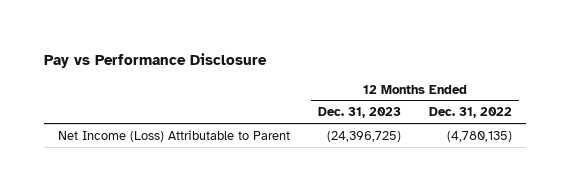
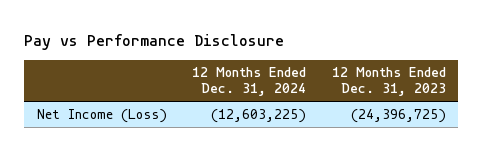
[429,107,513,119] Dec. 31, 2022 -> none
none -> [192,67,307,97] 12 Months Ended Dec. 31, 2024
[58,129,291,142] Net Income (Loss) Attributable to Parent -> [36,109,167,124] Net Income (Loss)

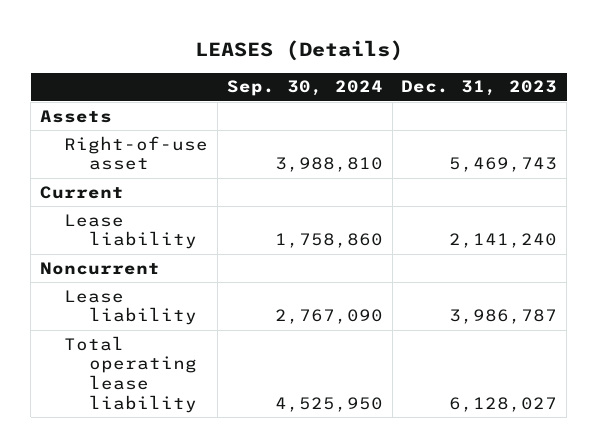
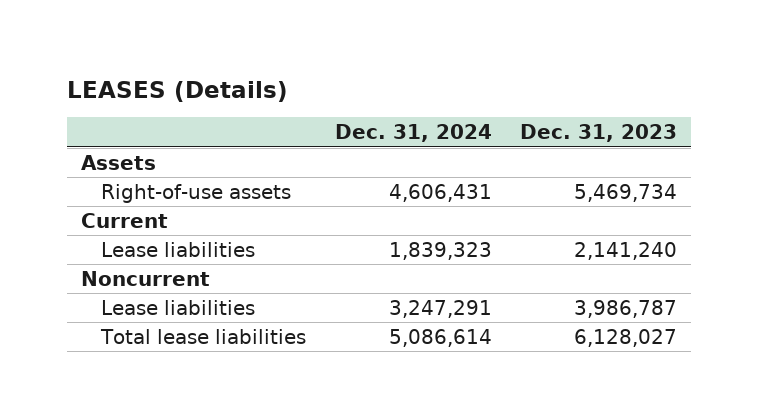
[226,80,383,97] Sep. 30, 2024 -> none
none -> [334,124,492,143] Dec. 31, 2024
[64,135,209,171] Right-of-use asset -> [101,183,292,203] Right-of-use assets
[449,157,558,173] 5,469,743 -> [573,183,677,202] 5,469,734
[64,213,197,250] Lease liability -> [101,241,256,257] Lease liabilities
[64,289,197,326] Lease liability -> [101,299,256,315] Lease liabilities
[64,335,197,413] Total operating lease liability -> [100,328,307,344] Total lease liabilities

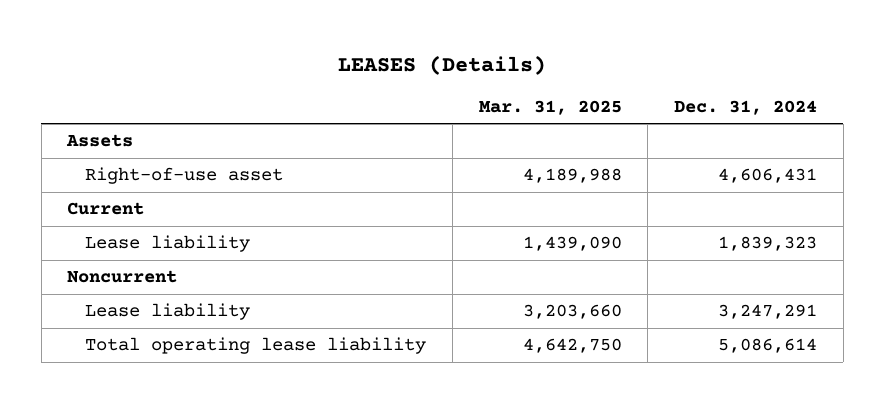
[519,124,677,143] Dec. 31, 2023 -> none
none -> [478,100,622,116] Mar. 31, 2025
[101,183,292,203] Right-of-use assets -> [85,167,284,185] Right-of-use asset
[101,241,256,257] Lease liabilities -> [85,235,251,253] Lease liability
[101,299,256,315] Lease liabilities -> [85,303,251,321] Lease liability
[100,328,307,344] Total lease liabilities -> [85,337,427,355] Total operating lease liability

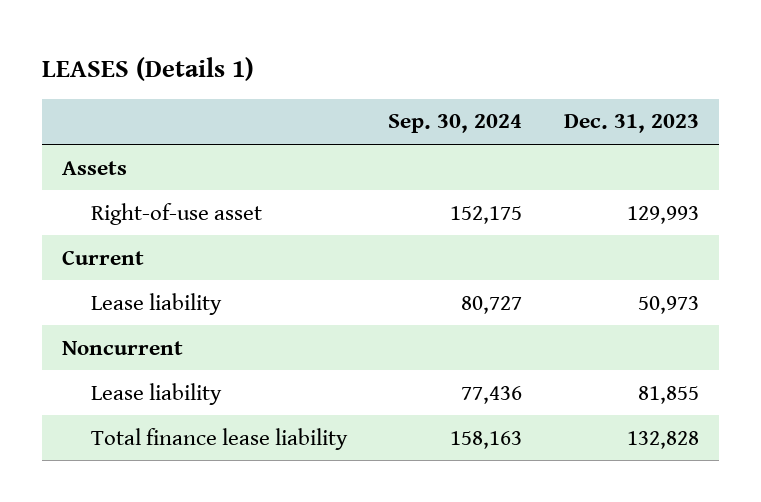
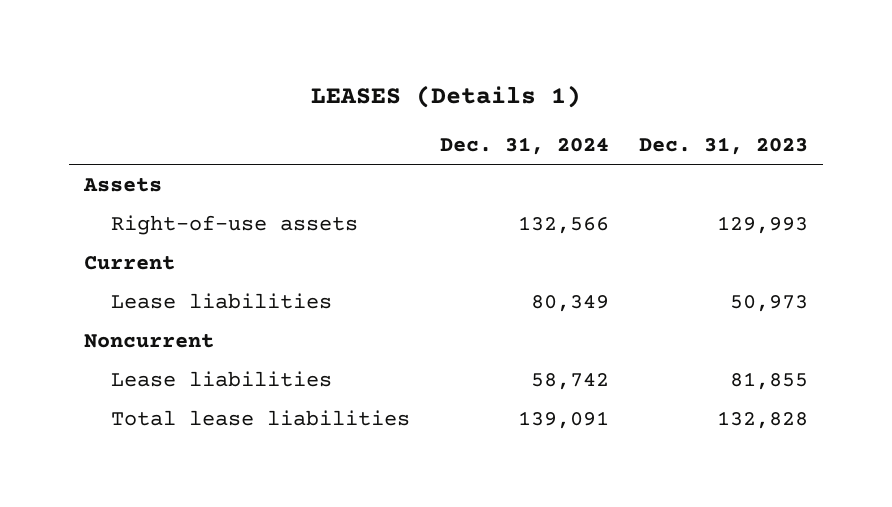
[388,114,523,134] Sep. 30, 2024 -> none
none -> [439,136,609,155] Dec. 31, 2024
[91,202,263,225] Right-of-use asset -> [110,215,358,236] Right-of-use assets
[91,292,223,315] Lease liability -> [110,293,332,310] Lease liabilities
[91,382,223,405] Lease liability -> [110,371,332,388] Lease liabilities
[91,427,349,450] Total finance lease liability -> [110,410,410,427] Total lease liabilities

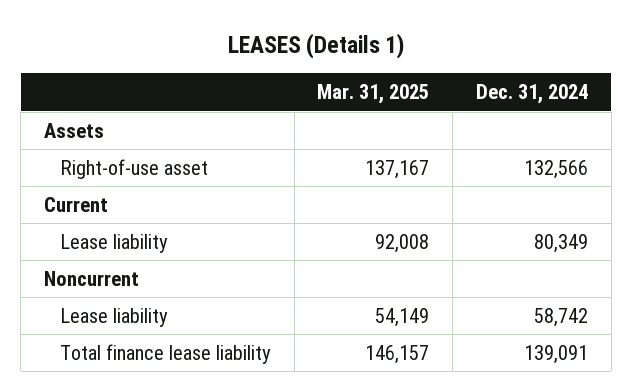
[638,136,808,155] Dec. 31, 2023 -> none
none -> [317,84,430,105] Mar. 31, 2025
[110,215,358,236] Right-of-use assets -> [60,158,209,179] Right-of-use asset
[110,293,332,310] Lease liabilities -> [60,233,169,253] Lease liability
[110,371,332,388] Lease liabilities -> [60,307,169,327] Lease liability
[110,410,410,427] Total lease liabilities -> [60,343,272,364] Total finance lease liability

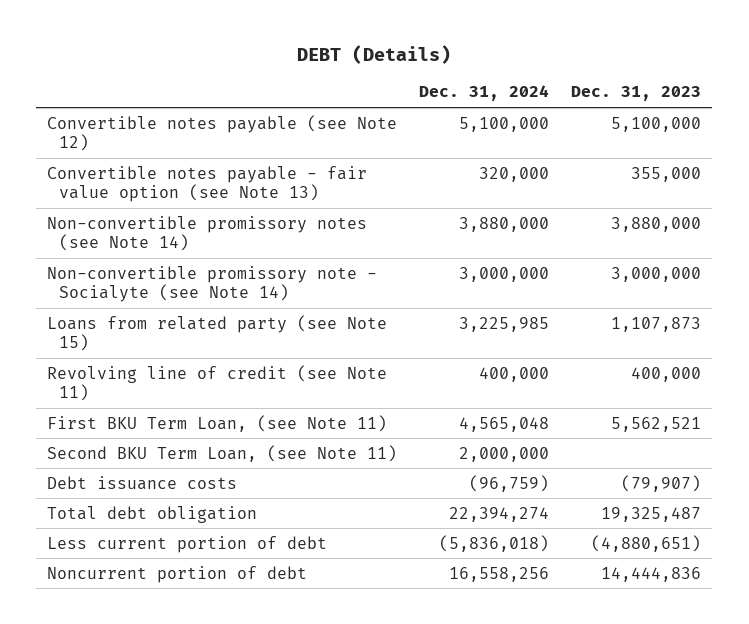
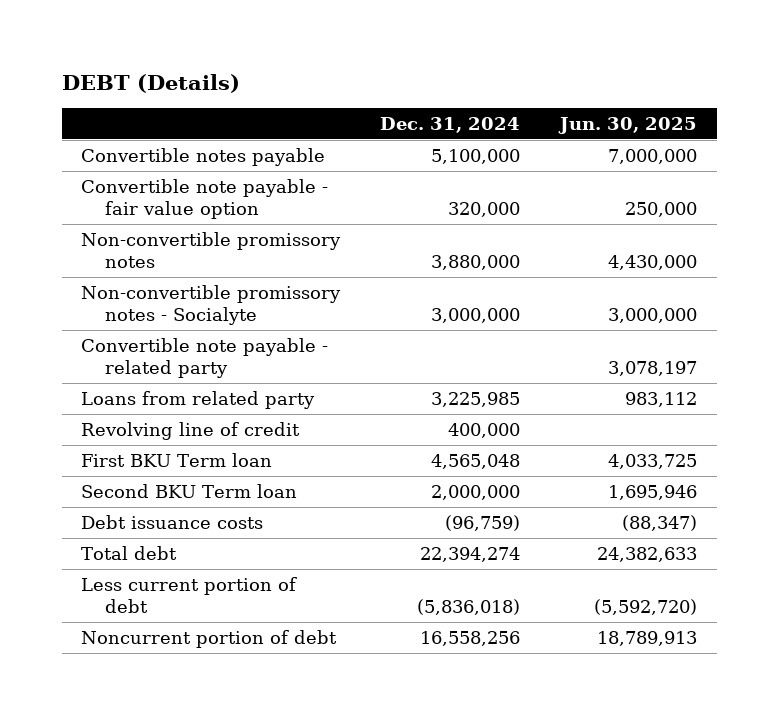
[571,86,702,102] Dec. 31, 2023 -> none
none -> [558,116,698,134] Jun. 30, 2025
[47,114,398,152] Convertible notes payable (see Note 12) -> [81,148,326,167] Convertible notes payable
[47,165,368,203] Convertible notes payable - fair value option (see Note 13) -> [81,179,329,220] Convertible note payable - fair value option
[47,215,368,252] Non-convertible promissory notes (see Note 14) -> [81,232,342,269] Non-convertible promissory notes
[47,265,378,303] Non-convertible promissory note - Socialyte (see Note 14) -> [81,285,342,326] Non-convertible promissory notes - Socialyte
none -> [81,338,329,379] Convertible note payable - related party
[47,314,388,352] Loans from related party (see Note 15) -> [81,391,316,410] Loans from related party
[47,364,388,402] Revolving line of credit (see Note 11) -> [81,422,301,441] Revolving line of credit
[47,414,388,432] First BKU Term Loan, (see Note 11) -> [81,453,273,468] First BKU Term loan
[47,444,398,462] Second BKU Term Loan, (see Note 11) -> [81,484,298,499] Second BKU Term loan
[47,505,258,523] Total debt obligation -> [81,546,178,561] Total debt

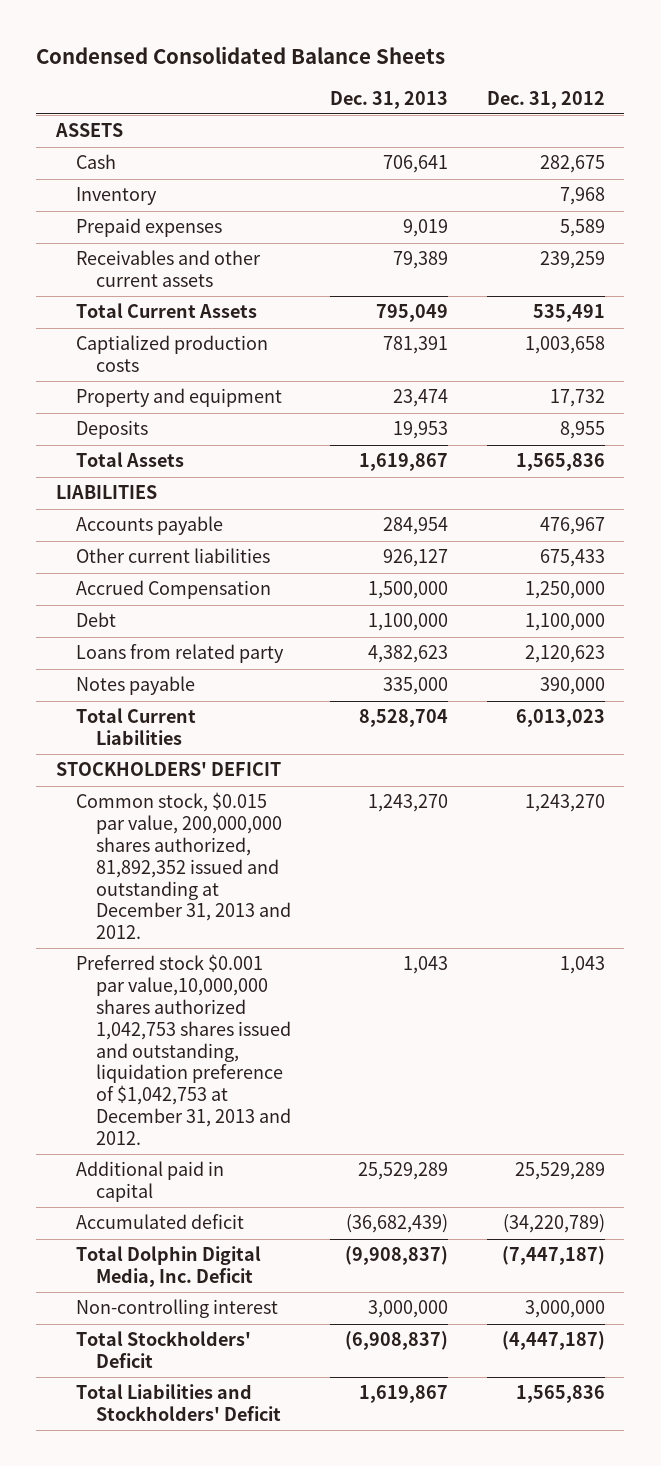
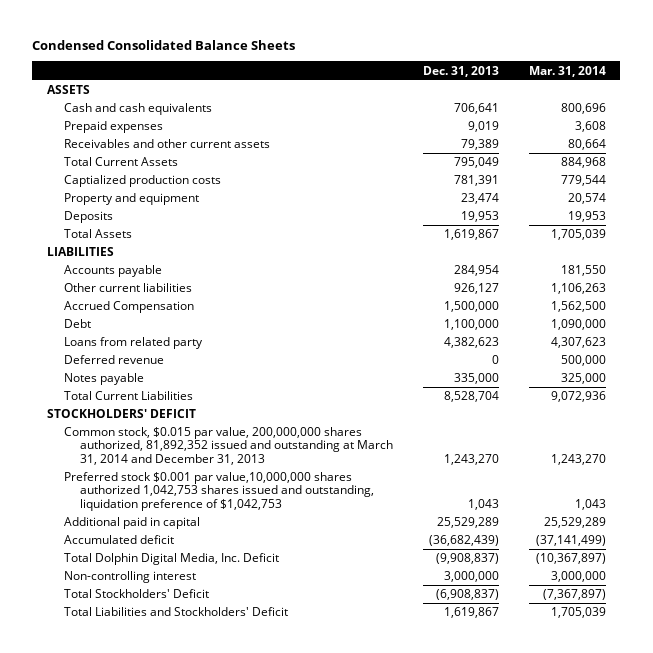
[486,90,605,109] Dec. 31, 2012 -> none
none -> [528,65,606,77] Mar. 31, 2014
[75,187,157,206] Inventory -> none
[75,154,116,170] Cash -> [63,103,212,116] Cash and cash equivalents
none -> [63,355,164,365] Deferred revenue
[75,792,291,940] Common stock, $0.015 par value, 200,000,000 shares authorized, 81,892,352 issued and outstanding at December 31, 2013 and 2012. -> [63,427,393,465] Common stock, $0.015 par value, 200,000,000 shares authorized, 81,892,352 issued and outstanding at March 31, 2014 and December 31, 2013
[75,954,291,1145] Preferred stock $0.001 par value,10,000,000 shares authorized 1,042,753 shares issued and outstanding, liquidation preference of $1,042,753 at December 31, 2013 and 2012. -> [63,472,374,511] Preferred stock $0.001 par value,10,000,000 shares authorized 1,042,753 shares issued and outstanding, liquidation preference of $1,042,753

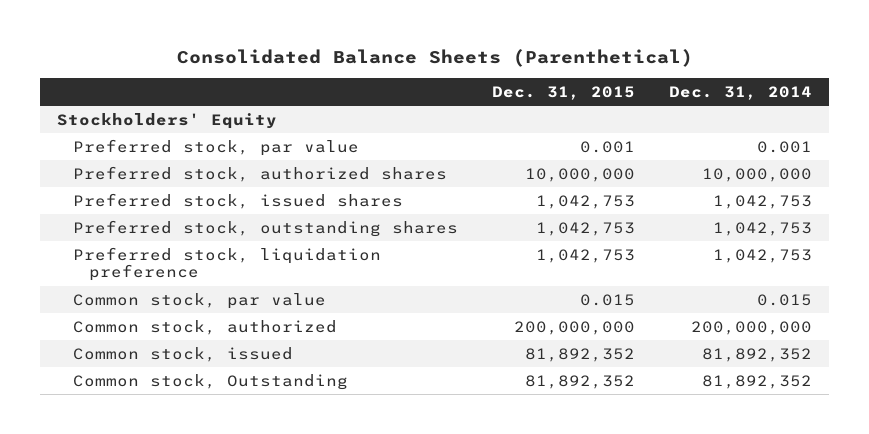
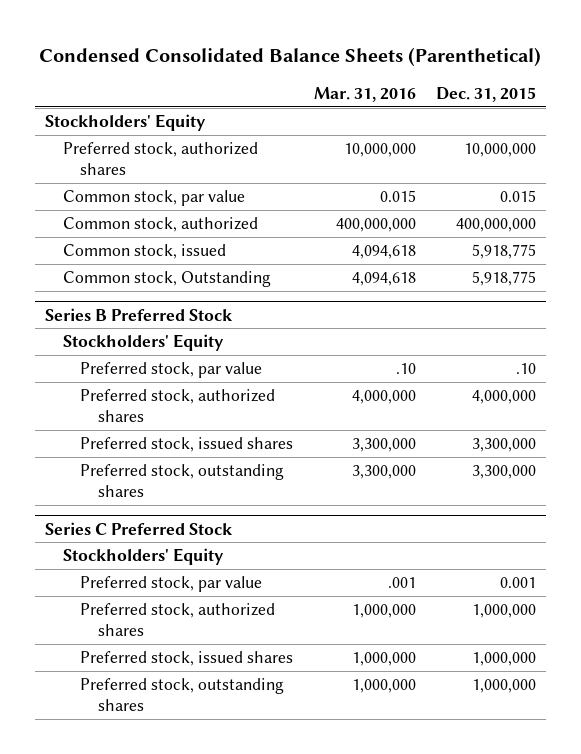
[176,49,693,68] Consolidated Balance Sheets (Parenthetical) -> [39,47,542,68] Condensed Consolidated Balance Sheets (Parenthetical)
[669,85,813,100] Dec. 31, 2014 -> none
none -> [313,87,416,103] Mar. 31, 2016
[72,138,359,156] Preferred stock, par value -> none
[72,192,403,209] Preferred stock, issued shares -> none
[72,219,458,237] Preferred stock, outstanding shares -> none
[72,246,381,282] Preferred stock, liquidation preference -> none
[514,320,636,335] 200,000,000 -> [455,218,536,233] 400,000,000
[525,347,636,362] 81,892,352 -> [471,244,536,260] 5,918,775
[525,374,636,389] 81,892,352 -> [471,271,536,287] 5,918,775
none -> [45,307,234,321] Series B Preferred Stock
none -> [62,334,224,352] Stockholders' Equity
none -> [80,362,263,379] Preferred stock, par value
none -> [80,389,276,422] Preferred stock, authorized shares
none -> [80,437,294,453] Preferred stock, issued shares
none -> [80,464,285,497] Preferred stock, outstanding shares
none -> [45,521,234,535] Series C Preferred Stock
none -> [62,548,224,566] Stockholders' Equity
none -> [80,576,263,593] Preferred stock, par value
none -> [80,603,276,636] Preferred stock, authorized shares
none -> [80,651,294,667] Preferred stock, issued shares
none -> [80,678,285,711] Preferred stock, outstanding shares

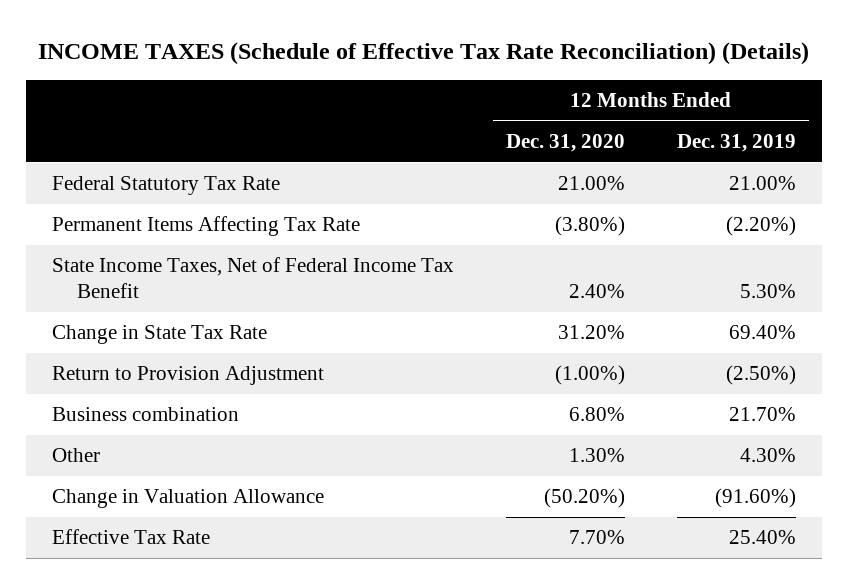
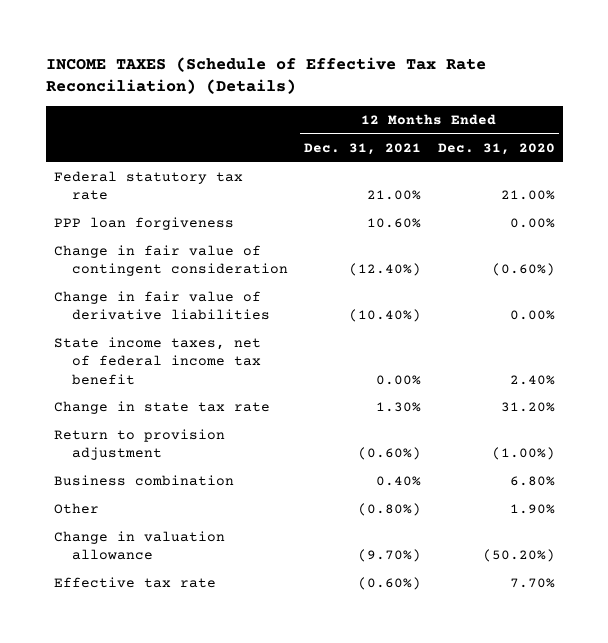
[677,134,797,153] Dec. 31, 2019 -> none
none -> [304,142,422,155] Dec. 31, 2021
[52,216,361,237] Permanent Items Affecting Tax Rate -> none
[52,176,281,196] Federal Statutory Tax Rate -> [53,171,243,201] Federal statutory tax rate
none -> [53,217,234,231] PPP loan forgiveness
none -> [53,245,288,277] Change in fair value of contingent consideration
none -> [53,291,270,321] Change in fair value of derivative liabilities
[52,257,455,299] State Income Taxes, Net of Federal Income Tax Benefit -> [53,337,261,385] State income taxes, net of federal income tax benefit
[52,325,268,345] Change in State Tax Rate -> [53,401,270,415] Change in state tax rate
[52,366,325,386] Return to Provision Adjustment -> [53,429,225,461] Return to provision adjustment
[569,448,626,463] 1.30% -> [509,504,555,515] 1.90%
[52,489,325,509] Change in Valuation Allowance -> [53,531,225,561] Change in valuation allowance
[52,529,211,545] Effective Tax Rate -> [53,577,216,589] Effective tax rate

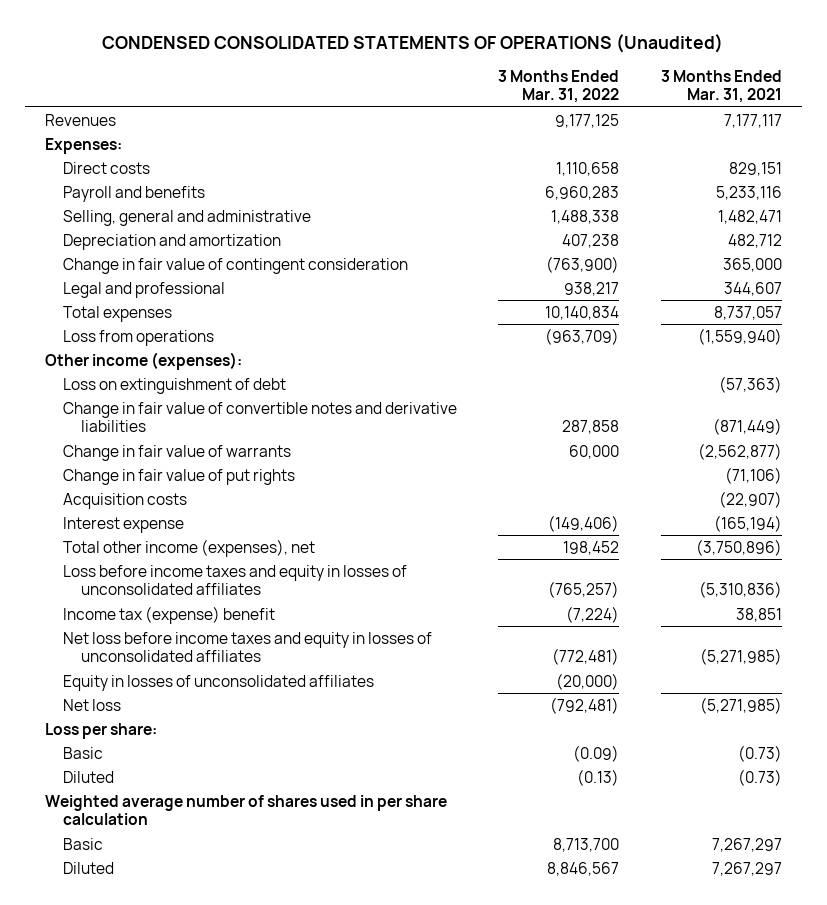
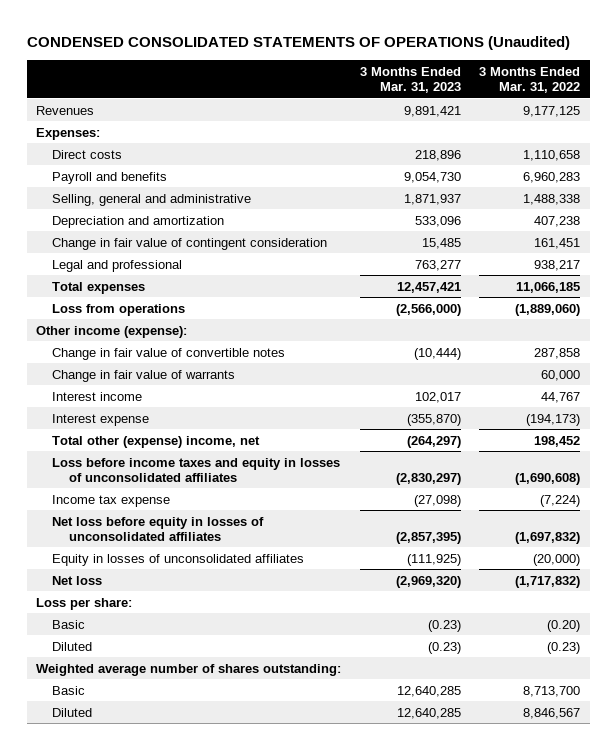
[660,69,782,104] 3 Months Ended Mar. 31, 2021 -> none
none -> [359,66,461,94] 3 Months Ended Mar. 31, 2023
[546,255,620,273] (763,900) -> [534,237,581,249] 161,451
[63,377,287,394] Loss on extinguishment of debt -> none
[545,305,620,320] 10,140,834 -> [516,281,581,293] 11,066,185
[545,327,620,345] (963,709) -> [515,303,581,316] (1,889,060)
[45,351,243,370] Other income (expenses): -> [35,325,187,338] Other income (expense):
[63,401,458,433] Change in fair value of convertible notes and derivative liabilities -> [52,347,286,360] Change in fair value of convertible notes
[63,468,296,485] Change in fair value of put rights -> none
[63,492,188,509] Acquisition costs -> none
none -> [52,391,143,401] Interest income
[548,514,620,532] (149,406) -> [526,413,581,426] (194,173)
[63,538,316,557] Total other income (expenses), net -> [52,435,261,448] Total other (expense) income, net
[548,581,620,599] (765,257) -> [515,472,581,485] (1,690,608)
[63,605,276,624] Income tax (expense) benefit -> [52,494,171,507] Income tax expense
[63,631,433,663] Net loss before income taxes and equity in losses of unconsolidated affiliates -> [52,516,265,541] Net loss before equity in losses of unconsolidated affiliates
[552,648,620,666] (772,481) -> [515,531,581,544] (1,697,832)
[550,696,620,714] (792,481) -> [515,575,581,588] (1,717,832)
[573,744,620,762] (0.09) -> [547,619,581,632] (0.20)
[577,768,620,786] (0.13) -> [547,641,581,654] (0.23)
[45,794,448,826] Weighted average number of shares used in per share calculation -> [35,663,341,676] Weighted average number of shares outstanding:

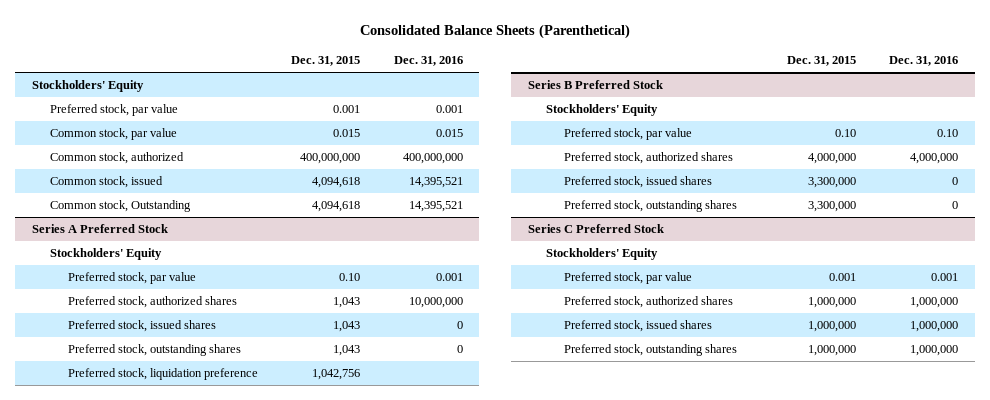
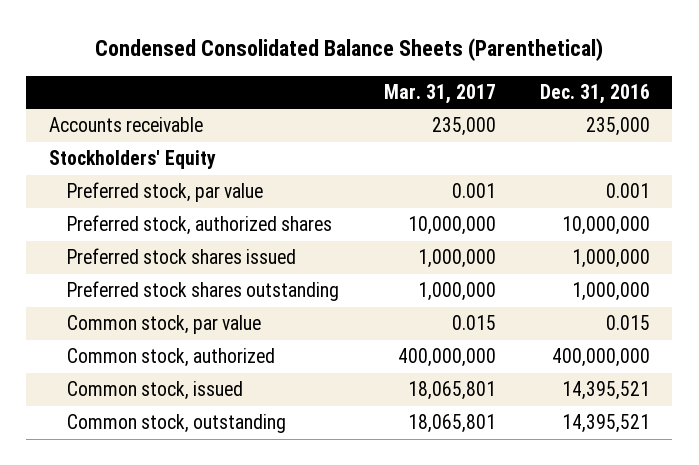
[360,24,631,40] Consolidated Balance Sheets (Parenthetical) -> [95,38,604,62] Condensed Consolidated Balance Sheets (Parenthetical)
[291,56,361,67] Dec. 31, 2015 -> none
none -> [383,83,496,104] Mar. 31, 2017
none -> [48,117,203,133] Accounts receivable
none -> [67,215,333,236] Preferred stock, authorized shares
none -> [67,248,297,265] Preferred stock shares issued
none -> [67,281,340,302] Preferred stock shares outstanding
[32,224,169,234] Series A Preferred Stock -> none
[50,248,163,261] Stockholders' Equity -> none
[68,272,197,285] Preferred stock, par value -> none
[68,296,238,309] Preferred stock, authorized shares -> none
[68,320,217,333] Preferred stock, issued shares -> none
[68,344,242,357] Preferred stock, outstanding shares -> none
[68,368,259,381] Preferred stock, liquidation preference -> none
[527,80,663,90] Series B Preferred Stock -> none
[545,104,658,117] Stockholders' Equity -> none
[563,128,692,141] Preferred stock, par value -> none
[563,152,733,165] Preferred stock, authorized shares -> none
[563,176,712,189] Preferred stock, issued shares -> none
[563,200,737,213] Preferred stock, outstanding shares -> none
[527,224,664,234] Series C Preferred Stock -> none
[545,248,658,261] Stockholders' Equity -> none
[563,272,692,285] Preferred stock, par value -> none
[563,296,733,309] Preferred stock, authorized shares -> none
[563,320,712,333] Preferred stock, issued shares -> none
[563,344,737,357] Preferred stock, outstanding shares -> none
[50,200,192,213] Common stock, Outstanding -> [67,414,287,434] Common stock, outstanding

